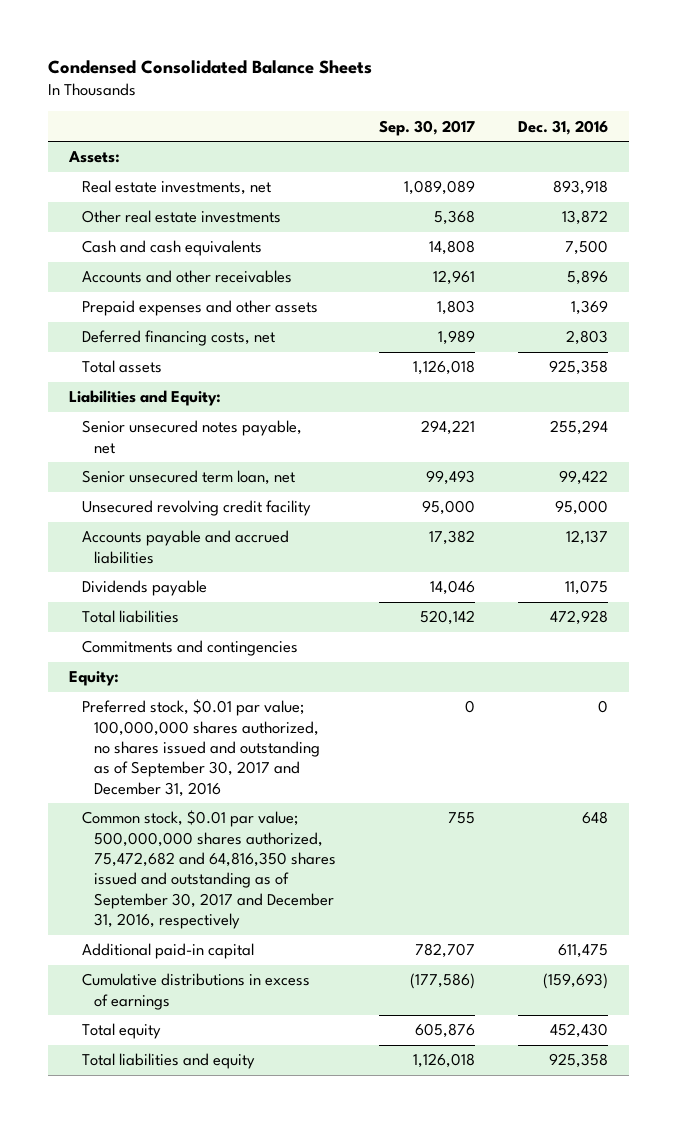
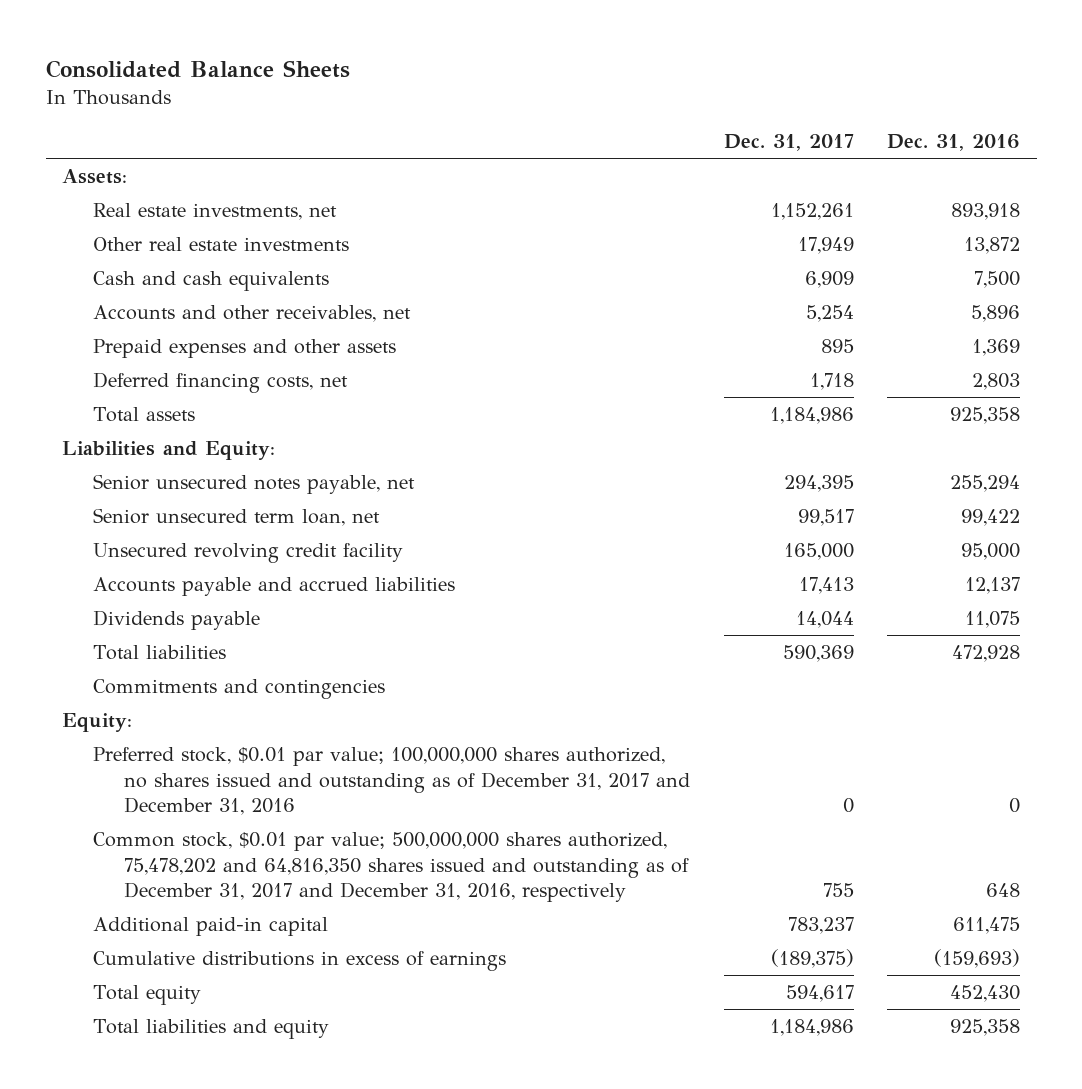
[47,59,372,74] Condensed Consolidated Balance Sheets -> [45,60,350,79] Consolidated Balance Sheets
[379,119,476,136] Sep. 30, 2017 -> none
none -> [723,134,854,152] Dec. 31, 2017
[81,270,292,284] Accounts and other receivables -> [93,304,412,322] Accounts and other receivables, net
[81,699,321,797] Preferred stock, $0.01 par value; 100,000,000 shares authorized, no shares issued and outstanding as of September 30, 2017 and December 31, 2016 -> [93,746,691,816] Preferred stock, $0.01 par value; 100,000,000 shares authorized, no shares issued and outstanding as of December 31, 2017 and December 31, 2016
[81,810,337,930] Common stock, $0.01 par value; 500,000,000 shares authorized, 75,472,682 and 64,816,350 shares issued and outstanding as of September 30, 2017 and December 31, 2016, respectively -> [93,831,690,903] Common stock, $0.01 par value; 500,000,000 shares authorized, 75,478,202 and 64,816,350 shares issued and outstanding as of December 31, 2017 and December 31, 2016, respectively

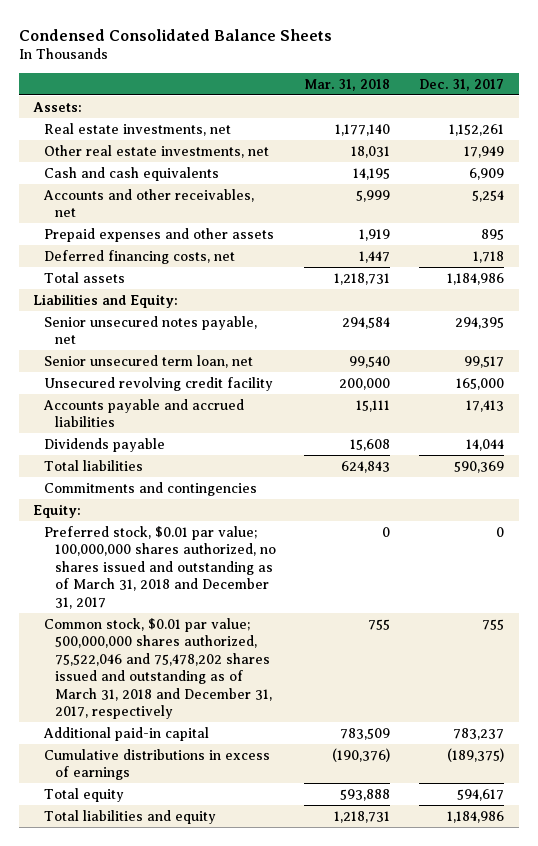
[45,60,350,79] Consolidated Balance Sheets -> [19,28,333,41] Condensed Consolidated Balance Sheets
[887,134,1021,152] Dec. 31, 2016 -> none
none -> [304,78,391,91] Mar. 31, 2018
[93,236,350,251] Other real estate investments -> [44,144,270,158] Other real estate investments, net
[93,746,691,816] Preferred stock, $0.01 par value; 100,000,000 shares authorized, no shares issued and outstanding as of December 31, 2017 and December 31, 2016 -> [44,525,276,609] Preferred stock, $0.01 par value; 100,000,000 shares authorized, no shares issued and outstanding as of March 31, 2018 and December 31, 2017
[93,831,690,903] Common stock, $0.01 par value; 500,000,000 shares authorized, 75,478,202 and 64,816,350 shares issued and outstanding as of December 31, 2017 and December 31, 2016, respectively -> [44,617,272,720] Common stock, $0.01 par value; 500,000,000 shares authorized, 75,522,046 and 75,478,202 shares issued and outstanding as of March 31, 2018 and December 31, 2017, respectively

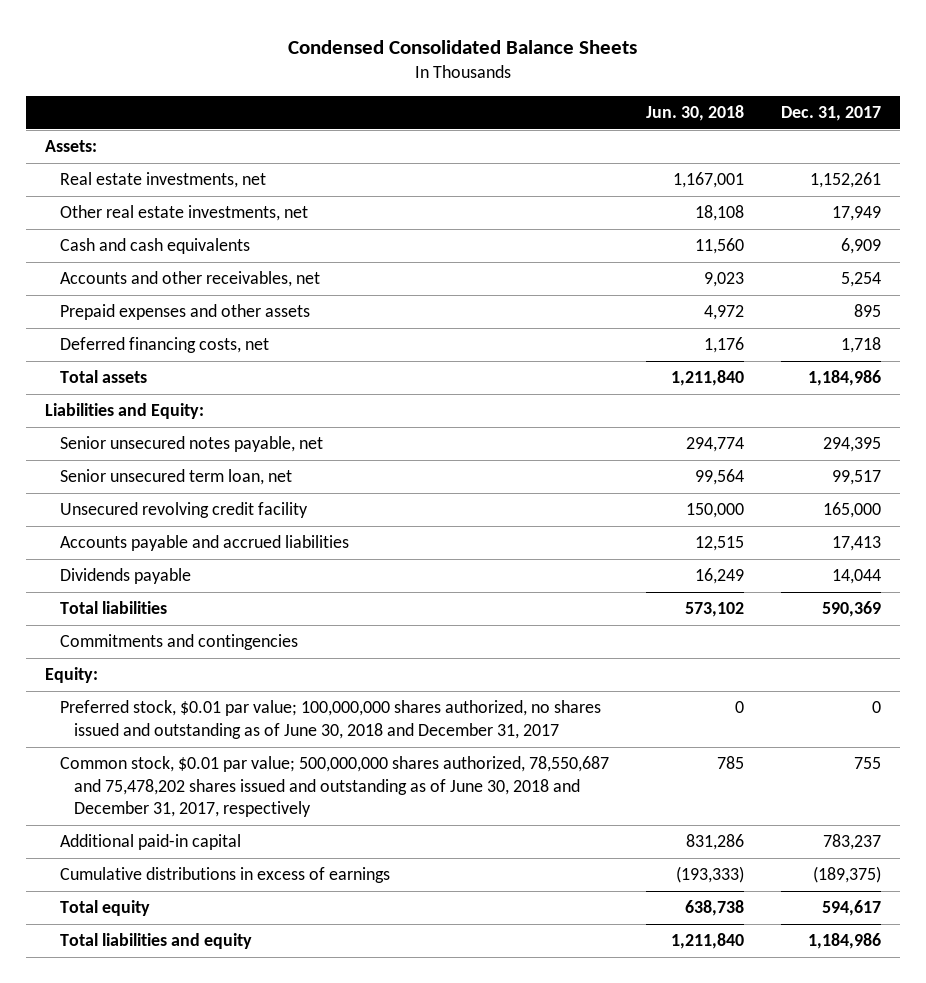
[304,78,391,91] Mar. 31, 2018 -> none
none -> [645,105,744,122] Jun. 30, 2018
[44,525,276,609] Preferred stock, $0.01 par value; 100,000,000 shares authorized, no shares issued and outstanding as of March 31, 2018 and December 31, 2017 -> [59,700,601,739] Preferred stock, $0.01 par value; 100,000,000 shares authorized, no shares issued and outstanding as of June 30, 2018 and December 31, 2017
[44,617,272,720] Common stock, $0.01 par value; 500,000,000 shares authorized, 75,522,046 and 75,478,202 shares issued and outstanding as of March 31, 2018 and December 31, 2017, respectively -> [59,756,609,818] Common stock, $0.01 par value; 500,000,000 shares authorized, 78,550,687 and 75,478,202 shares issued and outstanding as of June 30, 2018 and December 31, 2017, respectively

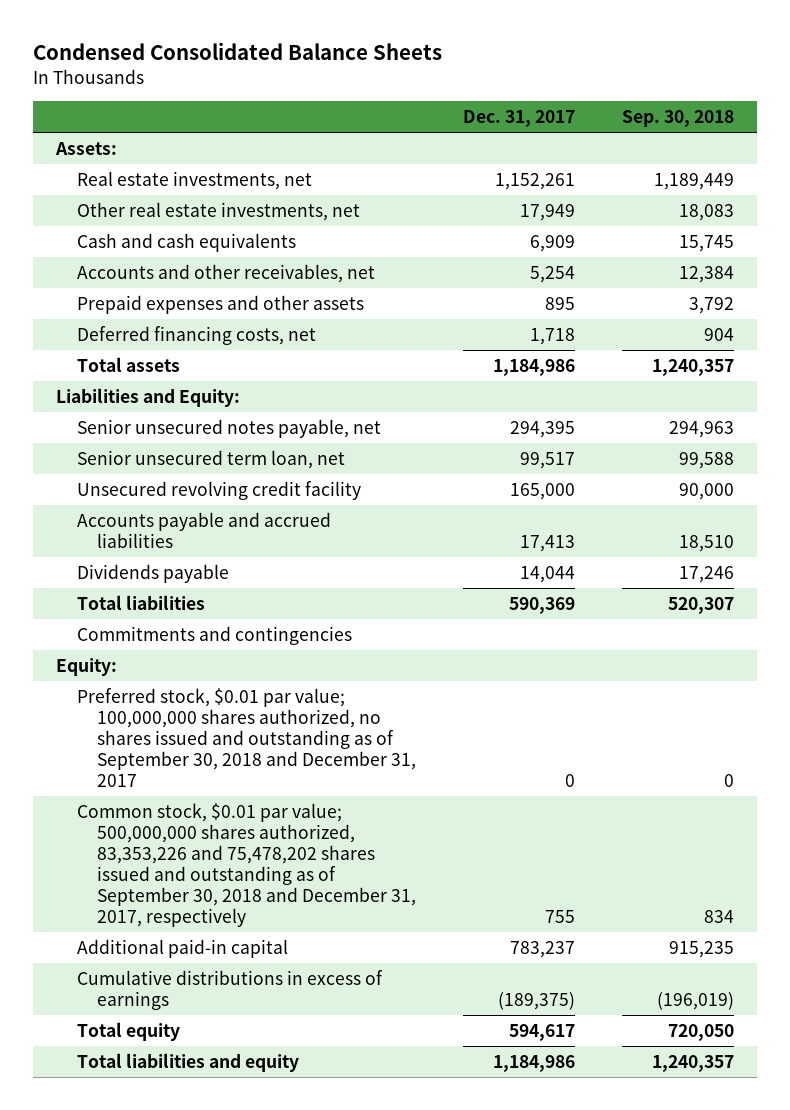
[645,105,744,122] Jun. 30, 2018 -> none
none -> [621,110,734,128] Sep. 30, 2018
[59,700,601,739] Preferred stock, $0.01 par value; 100,000,000 shares authorized, no shares issued and outstanding as of June 30, 2018 and December 31, 2017 -> [76,687,417,787] Preferred stock, $0.01 par value; 100,000,000 shares authorized, no shares issued and outstanding as of September 30, 2018 and December 31, 2017
[59,756,609,818] Common stock, $0.01 par value; 500,000,000 shares authorized, 78,550,687 and 75,478,202 shares issued and outstanding as of June 30, 2018 and December 31, 2017, respectively -> [76,802,417,927] Common stock, $0.01 par value; 500,000,000 shares authorized, 83,353,226 and 75,478,202 shares issued and outstanding as of September 30, 2018 and December 31, 2017, respectively

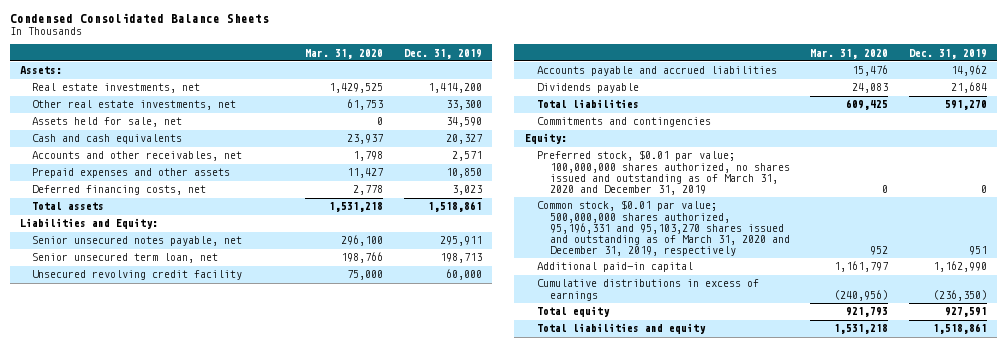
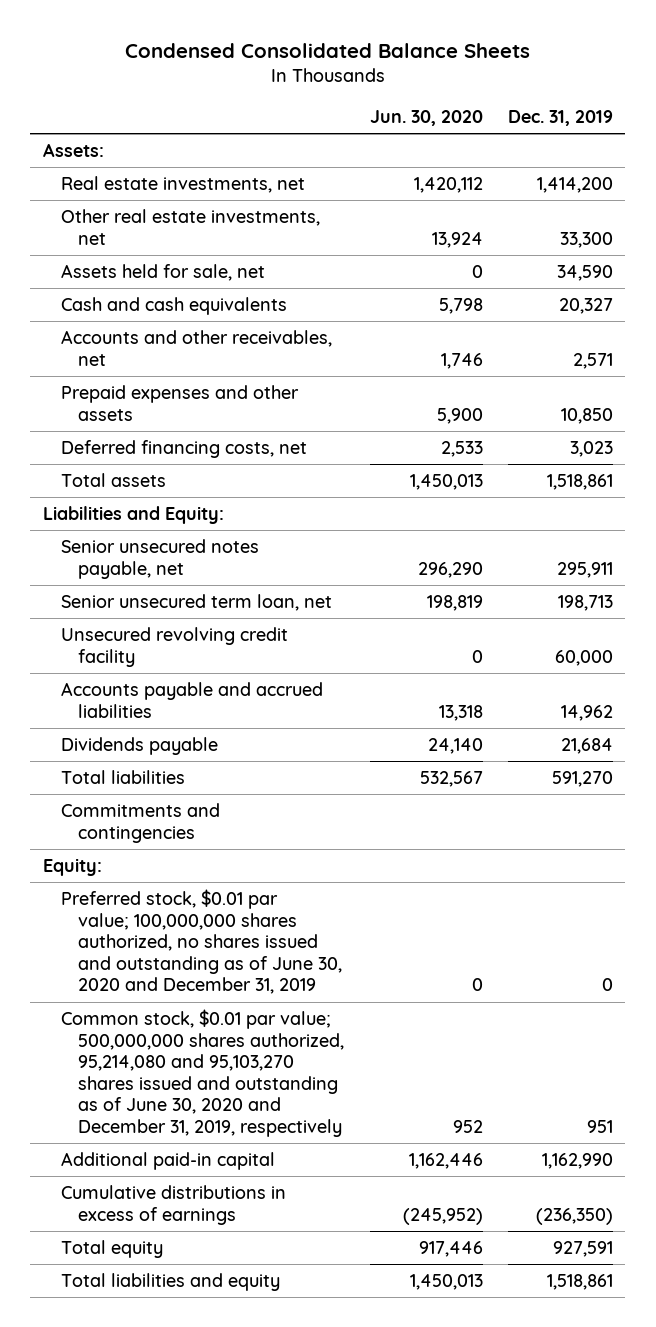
[305,48,384,59] Mar. 31, 2020 -> none
none -> [369,110,483,127] Jun. 30, 2020
[537,150,790,195] Preferred stock, $0.01 par value; 100,000,000 shares authorized, no shares issued and outstanding as of March 31, 2020 and December 31, 2019 -> [60,888,343,995] Preferred stock, $0.01 par value; 100,000,000 shares authorized, no shares issued and outstanding as of June 30, 2020 and December 31, 2019
[537,200,790,257] Common stock, $0.01 par value; 500,000,000 shares authorized, 95,196,331 and 95,103,270 shares issued and outstanding as of March 31, 2020 and December 31, 2019, respectively -> [60,1008,345,1137] Common stock, $0.01 par value; 500,000,000 shares authorized, 95,214,080 and 95,103,270 shares issued and outstanding as of June 30, 2020 and December 31, 2019, respectively

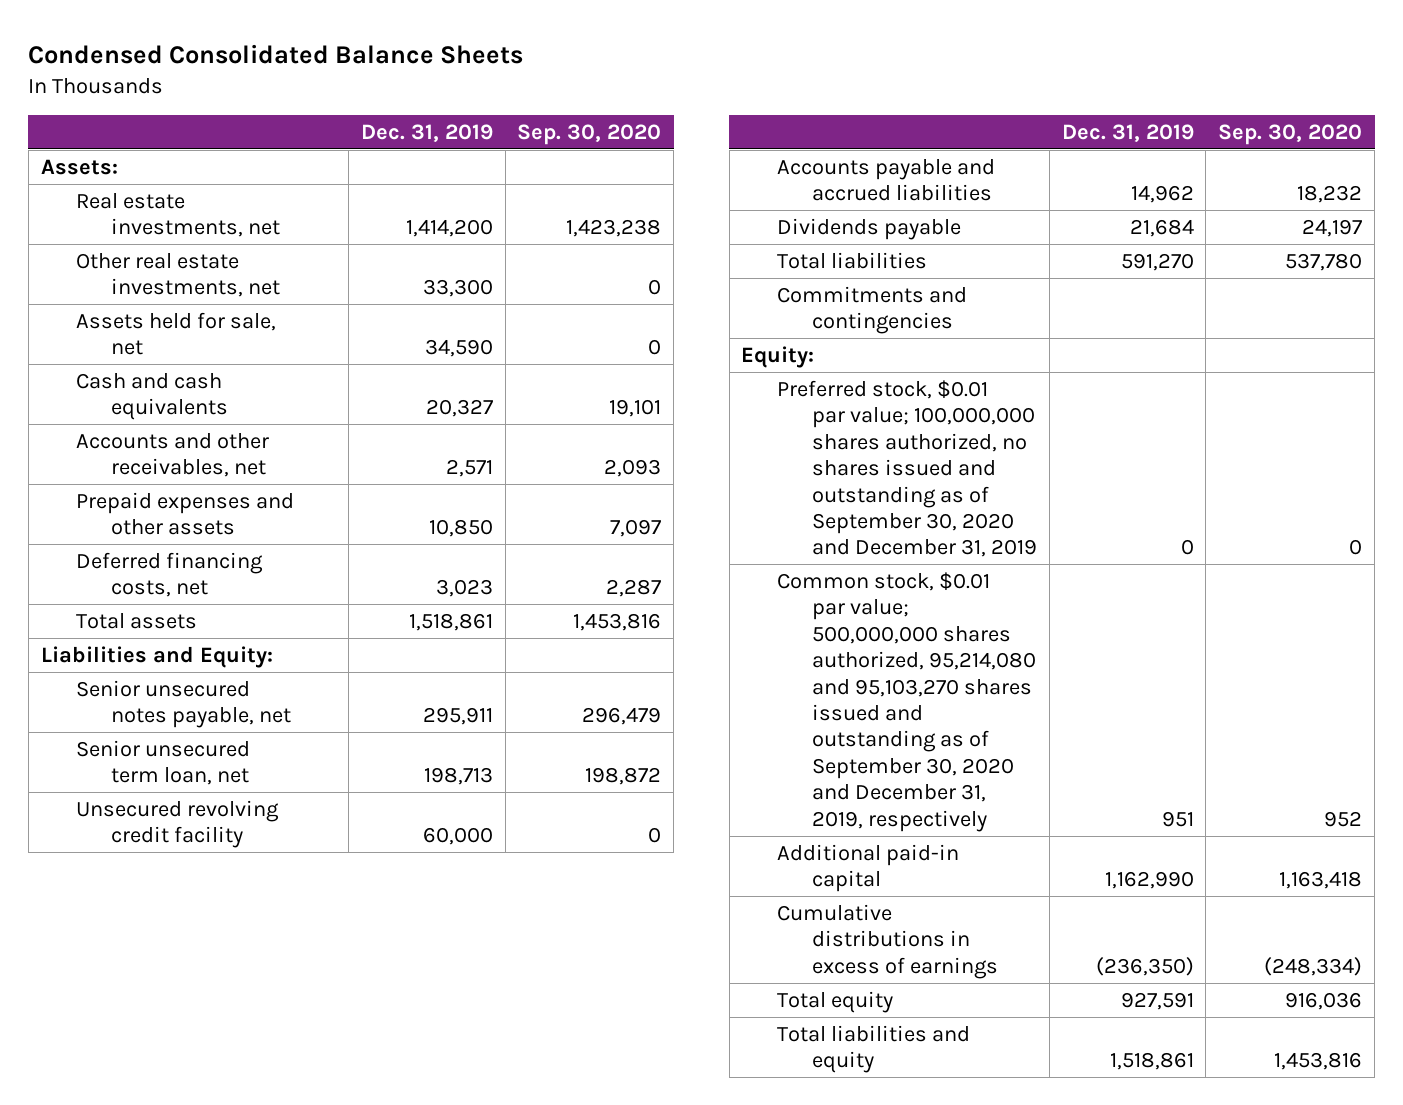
[369,110,483,127] Jun. 30, 2020 -> none
none -> [517,123,662,145] Sep. 30, 2020
[60,888,343,995] Preferred stock, $0.01 par value; 100,000,000 shares authorized, no shares issued and outstanding as of June 30, 2020 and December 31, 2019 -> [776,380,1037,558] Preferred stock, $0.01 par value; 100,000,000 shares authorized, no shares issued and outstanding as of September 30, 2020 and December 31, 2019
[60,1008,345,1137] Common stock, $0.01 par value; 500,000,000 shares authorized, 95,214,080 and 95,103,270 shares issued and outstanding as of June 30, 2020 and December 31, 2019, respectively -> [776,572,1036,832] Common stock, $0.01 par value; 500,000,000 shares authorized, 95,214,080 and 95,103,270 shares issued and outstanding as of September 30, 2020 and December 31, 2019, respectively

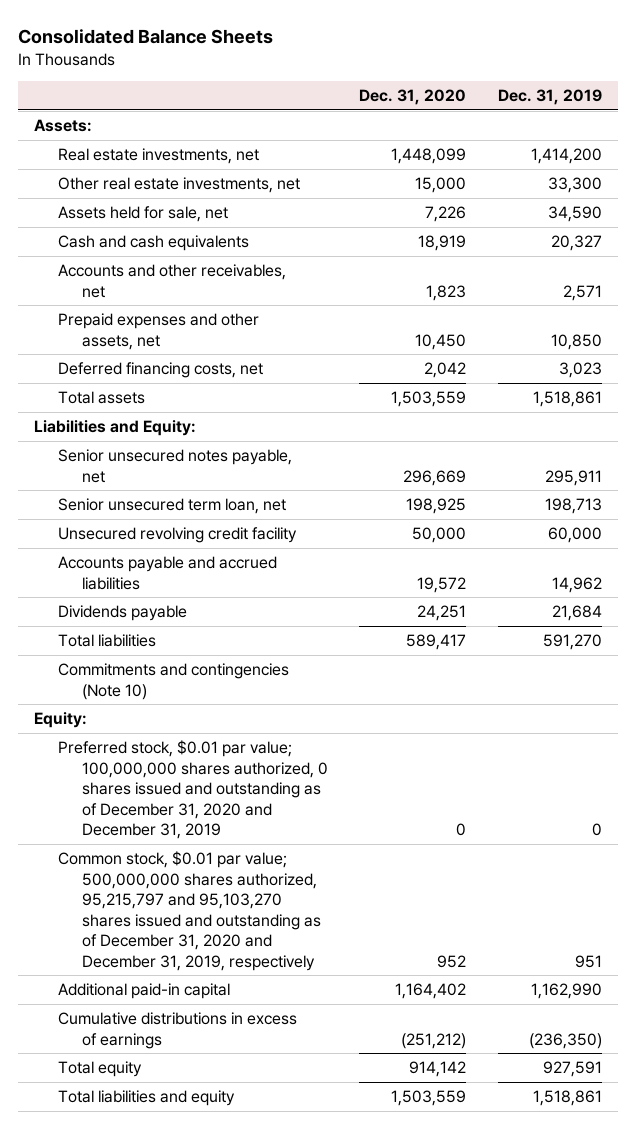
[28,43,524,64] Condensed Consolidated Balance Sheets -> [17,29,273,45] Consolidated Balance Sheets
[517,123,662,145] Sep. 30, 2020 -> none
none -> [359,89,467,106] Dec. 31, 2020
[75,492,294,536] Prepaid expenses and other assets -> [57,313,259,350] Prepaid expenses and other assets, net
[776,286,967,335] Commitments and contingencies -> [57,663,289,700] Commitments and contingencies (Note 10)
[776,380,1037,558] Preferred stock, $0.01 par value; 100,000,000 shares authorized, no shares issued and outstanding as of September 30, 2020 and December 31, 2019 -> [57,740,328,840] Preferred stock, $0.01 par value; 100,000,000 shares authorized, 0 shares issued and outstanding as of December 31, 2020 and December 31, 2019
[776,572,1036,832] Common stock, $0.01 par value; 500,000,000 shares authorized, 95,214,080 and 95,103,270 shares issued and outstanding as of September 30, 2020 and December 31, 2019, respectively -> [57,851,321,971] Common stock, $0.01 par value; 500,000,000 shares authorized, 95,215,797 and 95,103,270 shares issued and outstanding as of December 31, 2020 and December 31, 2019, respectively

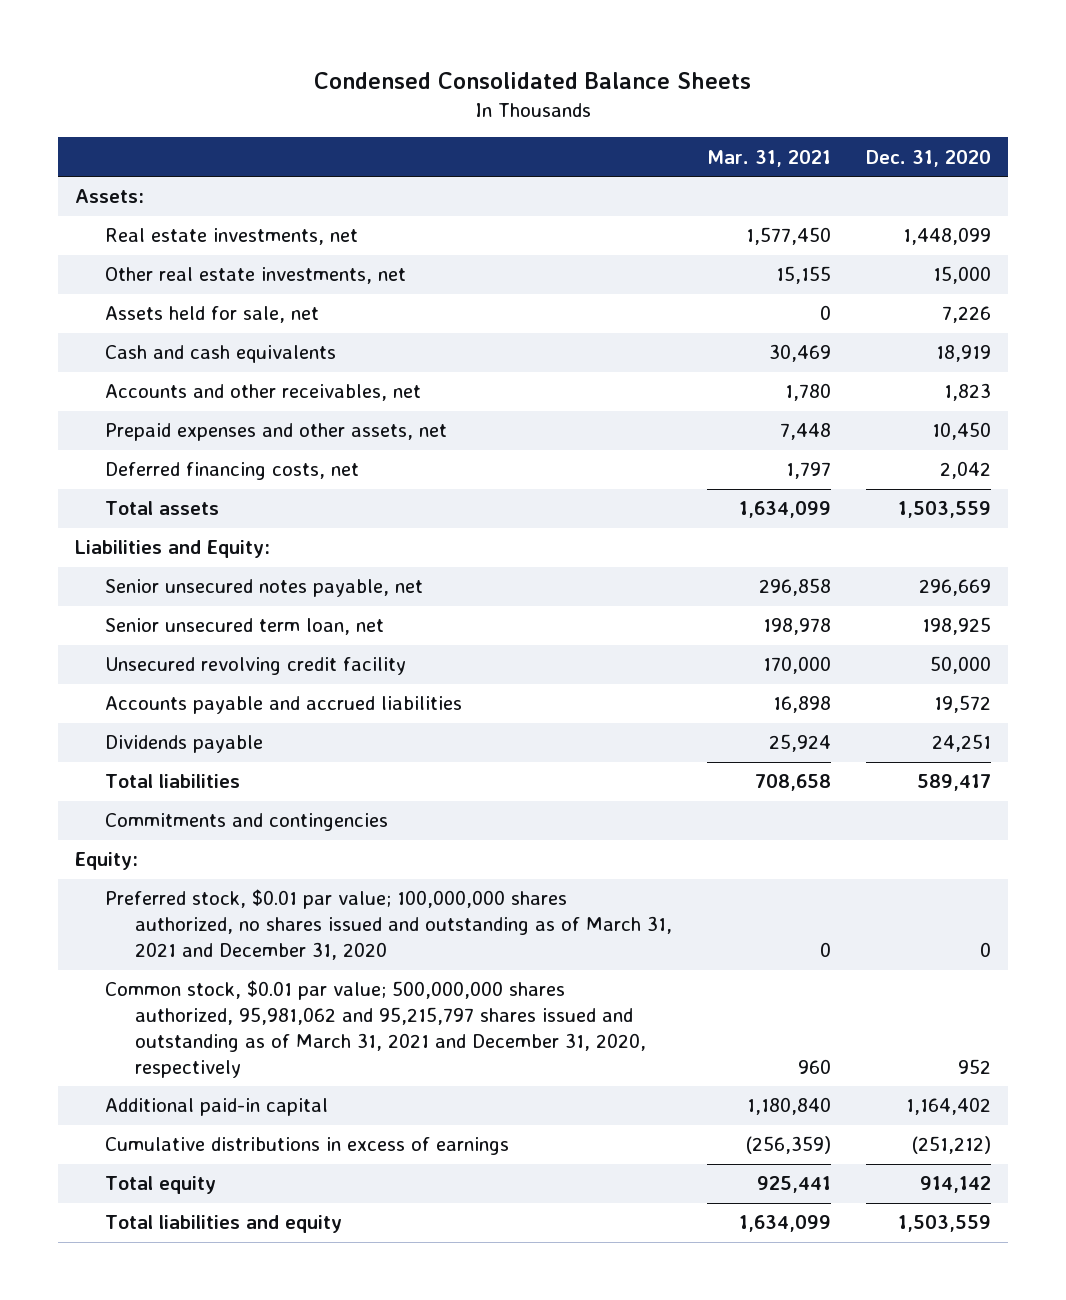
[17,29,273,45] Consolidated Balance Sheets -> [313,72,751,90] Condensed Consolidated Balance Sheets
[498,89,603,106] Dec. 31, 2019 -> none
none -> [706,149,831,167] Mar. 31, 2021
[57,663,289,700] Commitments and contingencies (Note 10) -> [104,813,388,832] Commitments and contingencies
[57,740,328,840] Preferred stock, $0.01 par value; 100,000,000 shares authorized, 0 shares issued and outstanding as of December 31, 2020 and December 31, 2019 -> [104,889,672,961] Preferred stock, $0.01 par value; 100,000,000 shares authorized, no shares issued and outstanding as of March 31, 2021 and December 31, 2020
[57,851,321,971] Common stock, $0.01 par value; 500,000,000 shares authorized, 95,215,797 and 95,103,270 shares issued and outstanding as of December 31, 2020 and December 31, 2019, respectively -> [104,980,646,1078] Common stock, $0.01 par value; 500,000,000 shares authorized, 95,981,062 and 95,215,797 shares issued and outstanding as of March 31, 2021 and December 31, 2020, respectively

